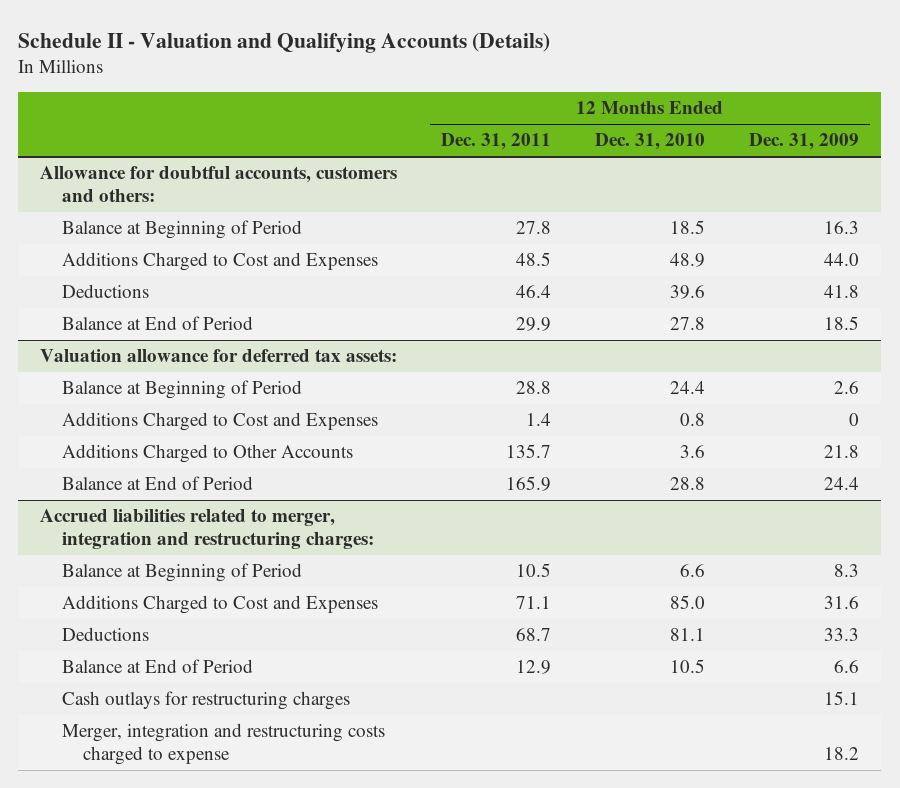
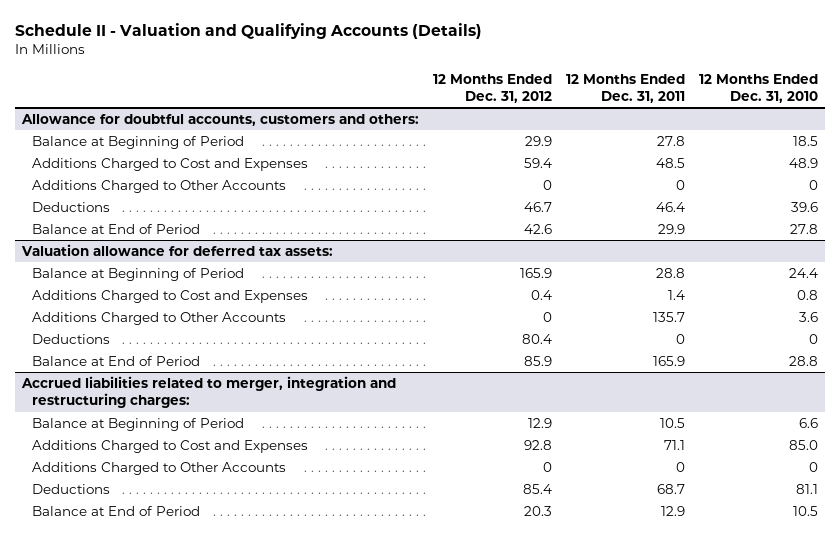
[749,133,860,151] Dec. 31, 2009 -> none
none -> [432,73,552,103] 12 Months Ended Dec. 31, 2012
none -> [32,179,287,193] Additions Charged to Other Accounts
none -> [32,333,111,344] Deductions
none -> [32,461,287,475] Additions Charged to Other Accounts
[61,691,350,711] Cash outlays for restructuring charges -> none
[61,723,385,766] Merger, integration and restructuring costs charged to expense -> none

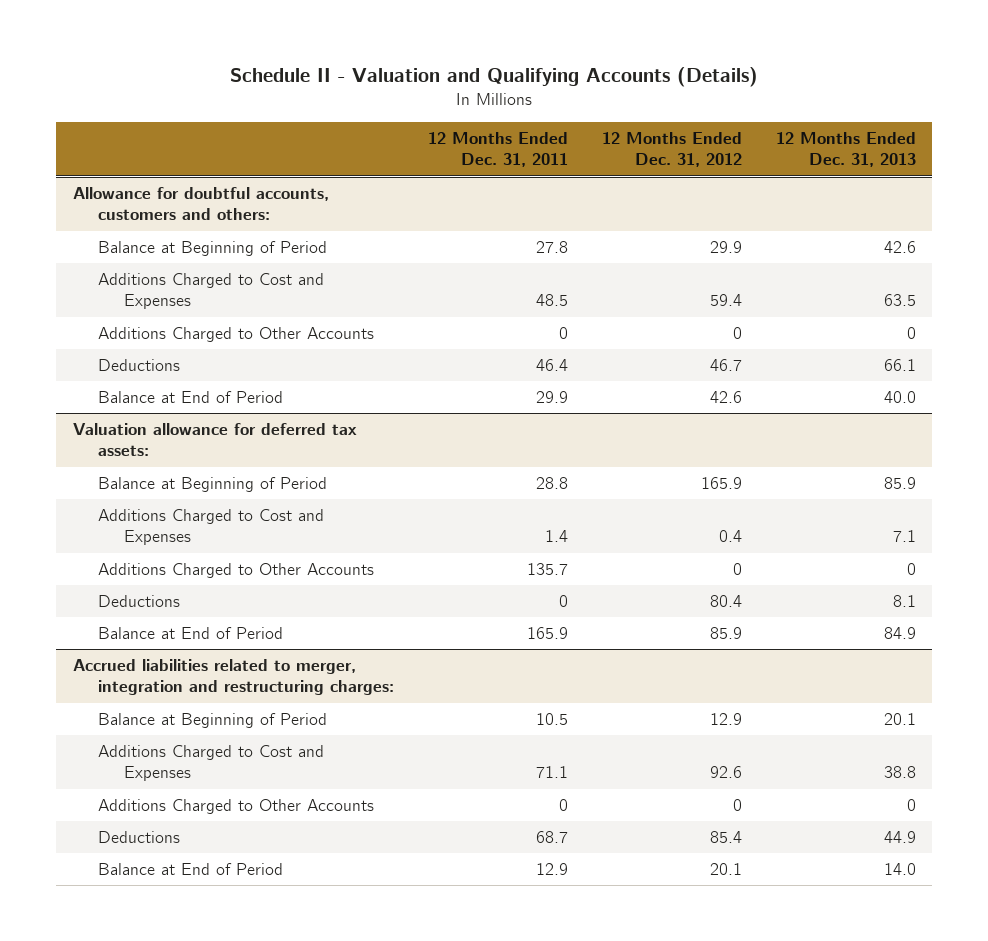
[698,73,818,103] 12 Months Ended Dec. 31, 2010 -> none
none -> [775,131,916,168] 12 Months Ended Dec. 31, 2013
[523,439,552,450] 92.8 -> [709,766,742,779] 92.6
[523,505,552,516] 20.3 -> [709,863,742,876] 20.1

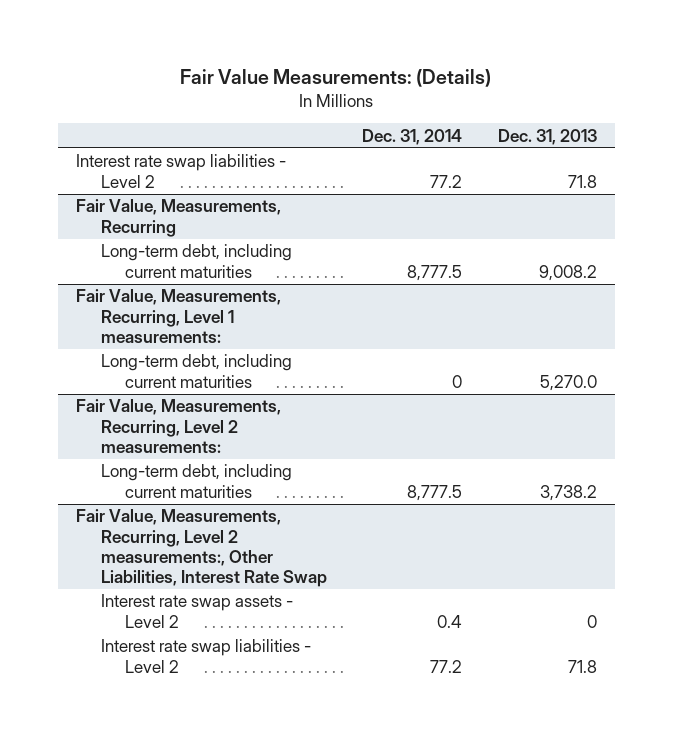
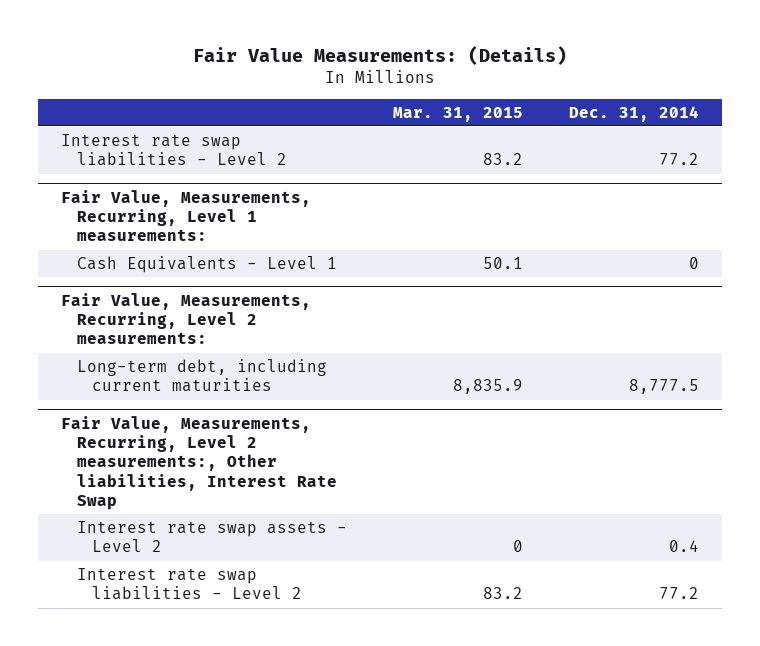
[498,128,598,145] Dec. 31, 2013 -> none
none -> [392,106,523,122] Mar. 31, 2015
[75,199,281,237] Fair Value, Measurements, Recurring -> none
[100,244,292,278] Long-term debt, including current maturities -> none
[100,354,292,388] Long-term debt, including current maturities -> none
none -> [76,256,337,274] Cash Equivalents - Level 1
[75,509,327,588] Fair Value, Measurements, Recurring, Level 2 measurements:, Other Liabilities, Interest Rate Swap -> [60,415,337,510] Fair Value, Measurements, Recurring, Level 2 measurements:, Other liabilities, Interest Rate Swap

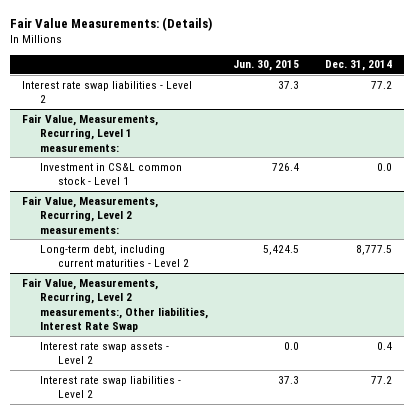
[392,106,523,122] Mar. 31, 2015 -> none
none -> [233,60,300,72] Jun. 30, 2015
[76,256,337,274] Cash Equivalents - Level 1 -> none
none -> [40,162,183,186] Investment in CS&L common stock - Level 1
[76,359,327,393] Long-term debt, including current maturities -> [40,244,190,268] Long-term debt, including current maturities - Level 2

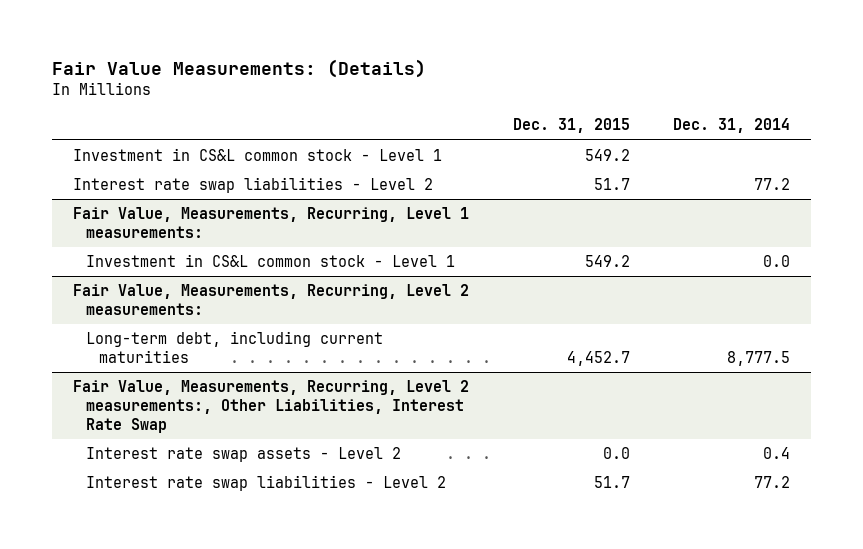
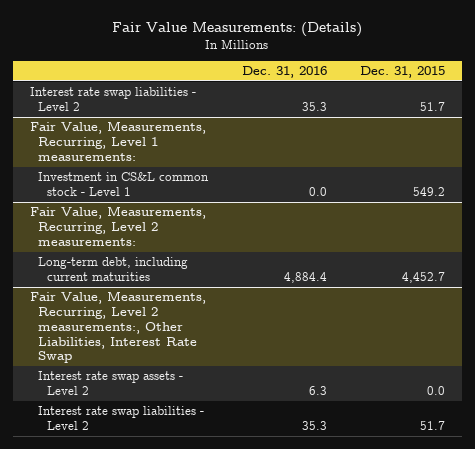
[672,118,790,134] Dec. 31, 2014 -> none
none -> [241,66,327,79] Dec. 31, 2016
[73,148,443,162] Investment in CS&L common stock - Level 1 -> none

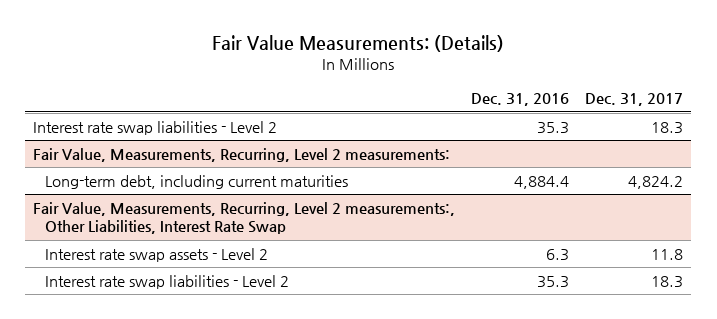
[360,66,446,79] Dec. 31, 2015 -> none
none -> [585,93,684,107] Dec. 31, 2017
[29,121,206,161] Fair Value, Measurements, Recurring, Level 1 measurements: -> none
[38,172,210,197] Investment in CS&L common stock - Level 1 -> none

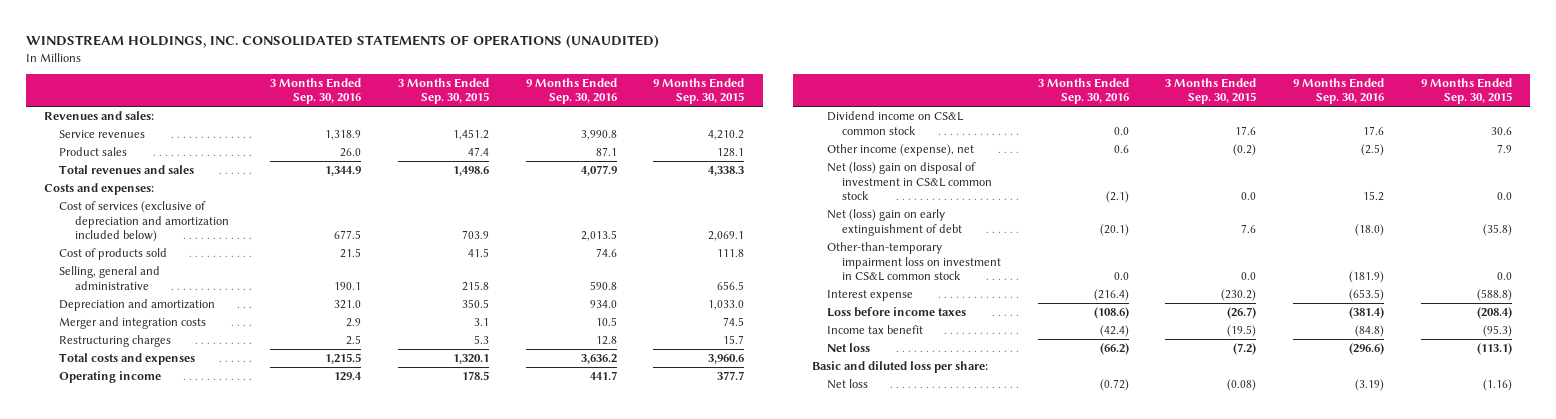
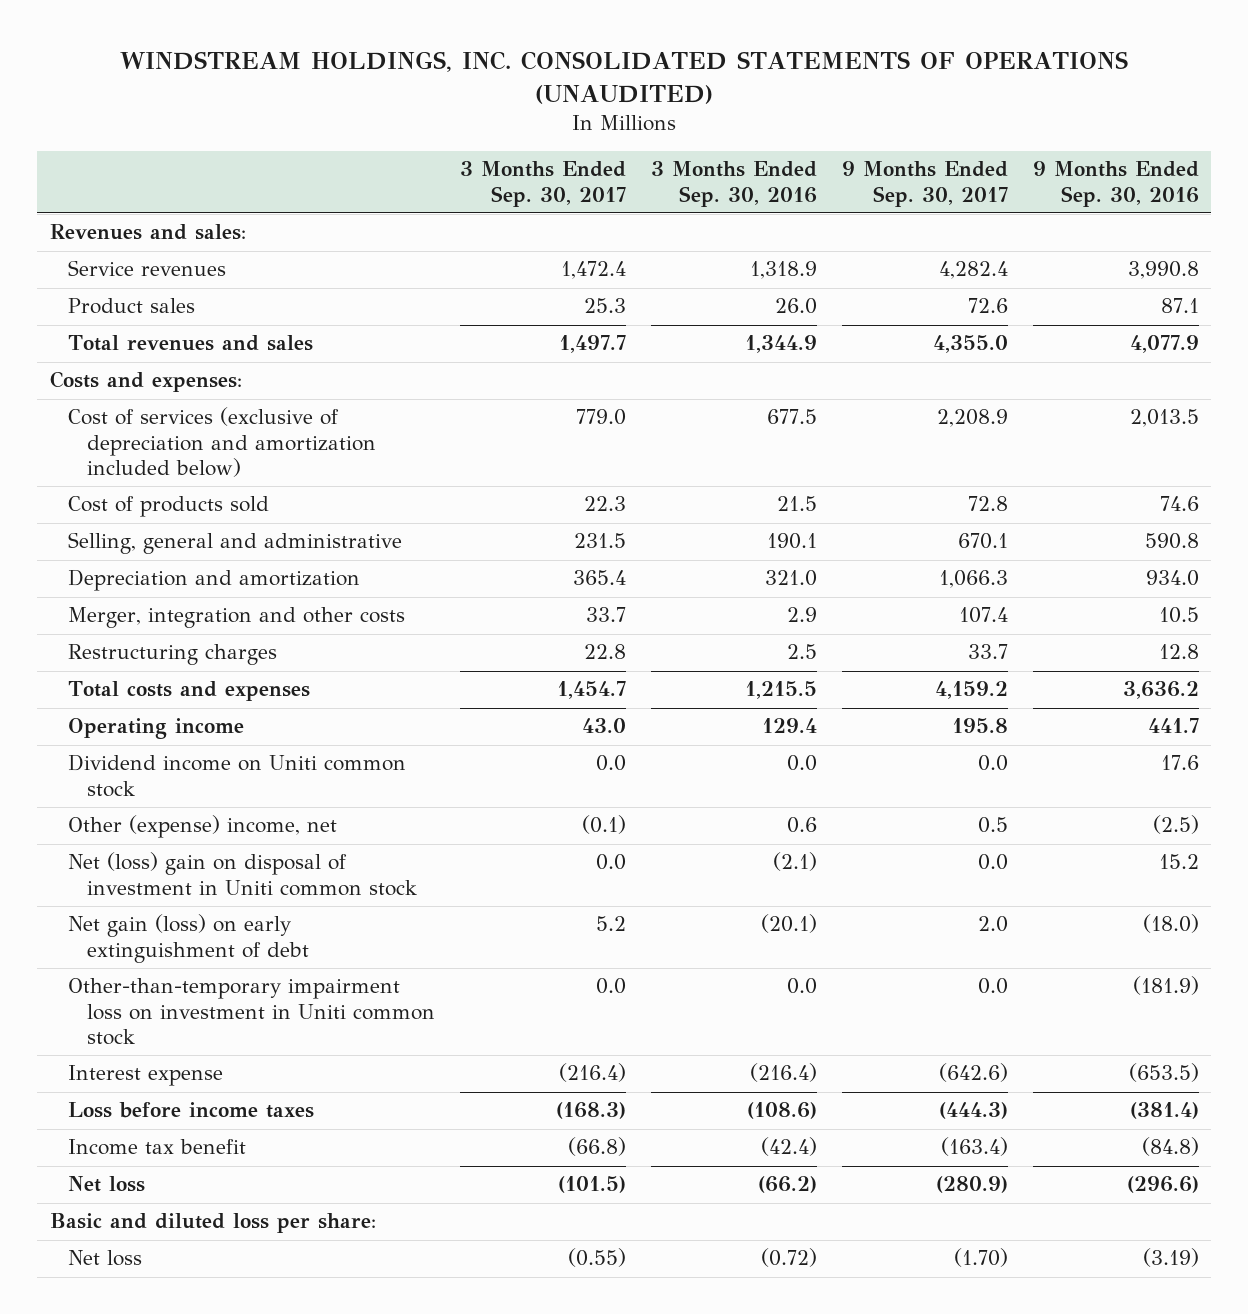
[397,77,489,105] 3 Months Ended Sep. 30, 2015 -> none
[653,77,745,105] 9 Months Ended Sep. 30, 2015 -> none
none -> [459,161,626,207] 3 Months Ended Sep. 30, 2017
none -> [841,161,1008,207] 9 Months Ended Sep. 30, 2017
[59,317,207,330] Merger and integration costs -> [68,607,406,629] Merger, integration and other costs
[826,111,964,135] Dividend income on CS&L common stock -> [68,754,407,797] Dividend income on Uniti common stock
[826,144,974,157] Other income (expense), net -> [68,815,338,839] Other (expense) income, net
[826,162,993,200] Net (loss) gain on disposal of investment in CS&L common stock -> [68,852,417,896] Net (loss) gain on disposal of investment in Uniti common stock
[826,209,963,236] Net (loss) gain on early extinguishment of debt -> [68,914,309,963] Net gain (loss) on early extinguishment of debt
[826,242,1002,281] Other-than-temporary impairment loss on investment in CS&L common stock -> [68,978,435,1045] Other-than-temporary impairment loss on investment in Uniti common stock

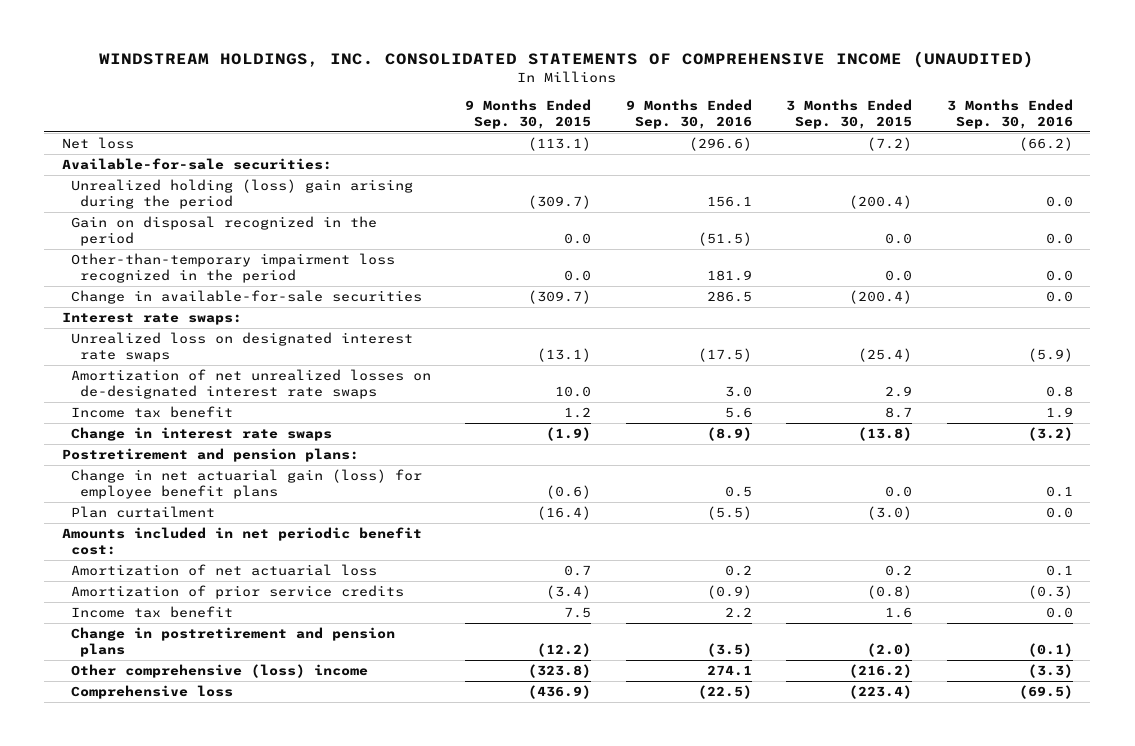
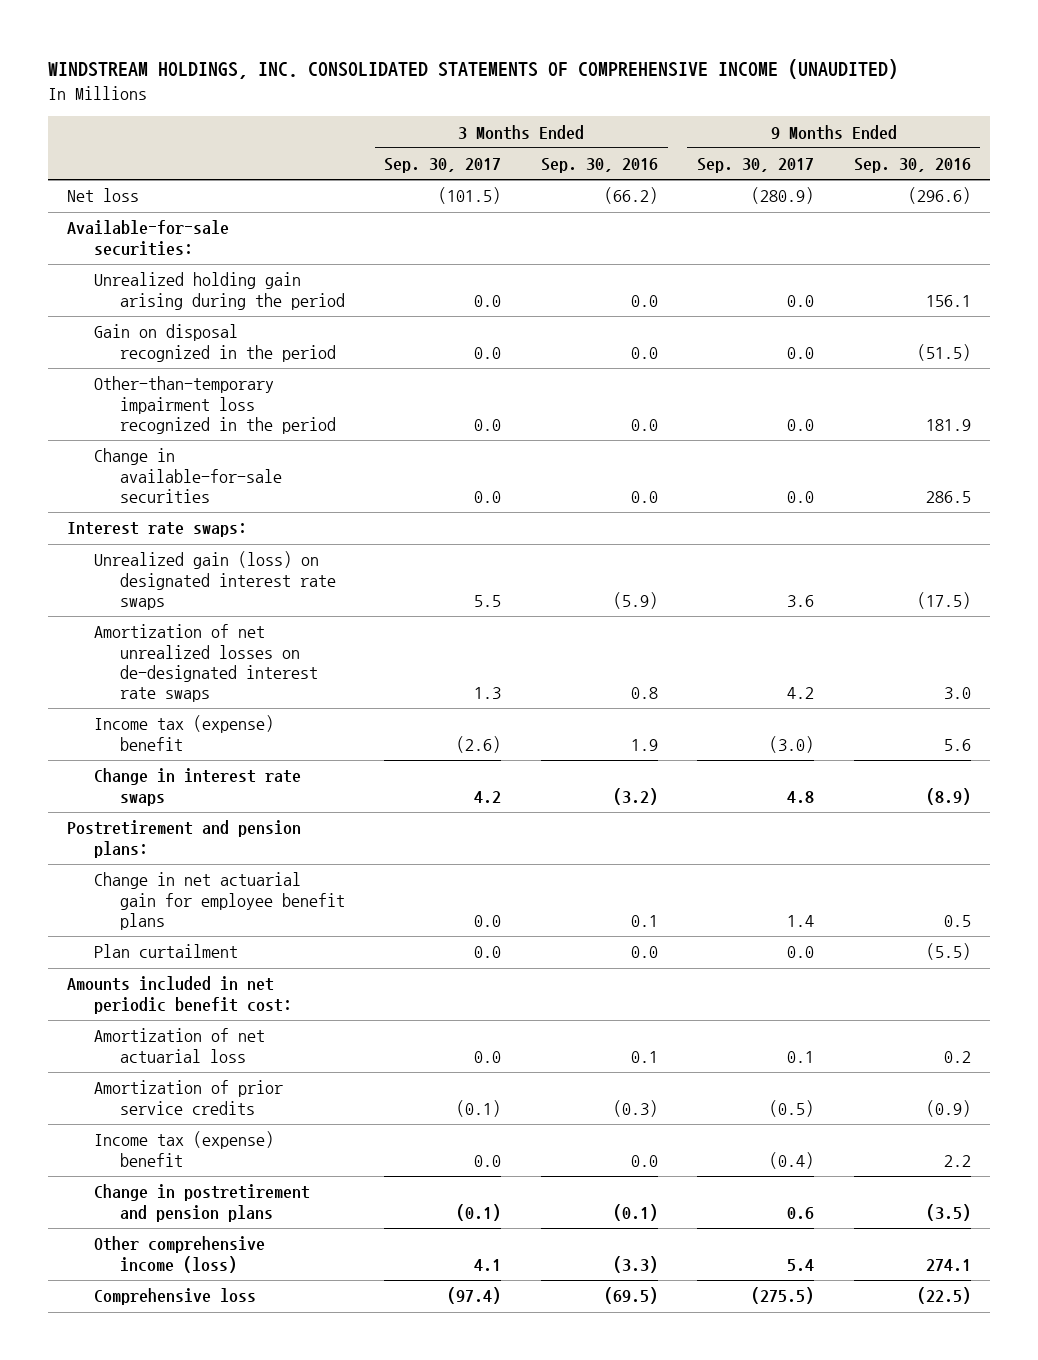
[465,98,592,129] 9 Months Ended Sep. 30, 2015 -> none
[786,98,913,129] 3 Months Ended Sep. 30, 2015 -> none
none -> [384,158,502,174] Sep. 30, 2017
none -> [697,158,815,174] Sep. 30, 2017
[70,178,413,209] Unrealized holding (loss) gain arising during the period -> [93,272,346,310] Unrealized holding gain arising during the period
[70,331,413,362] Unrealized loss on designated interest rate swaps -> [93,551,337,610] Unrealized gain (loss) on designated interest rate swaps
[70,405,233,418] Income tax benefit -> [93,715,274,751] Income tax (expense) benefit
[70,468,422,499] Change in net actuarial gain (loss) for employee benefit plans -> [93,872,346,930] Change in net actuarial gain for employee benefit plans
[70,605,233,618] Income tax benefit -> [93,1131,274,1167] Income tax (expense) benefit
[70,663,368,678] Other comprehensive (loss) income -> [93,1236,265,1273] Other comprehensive income (loss)

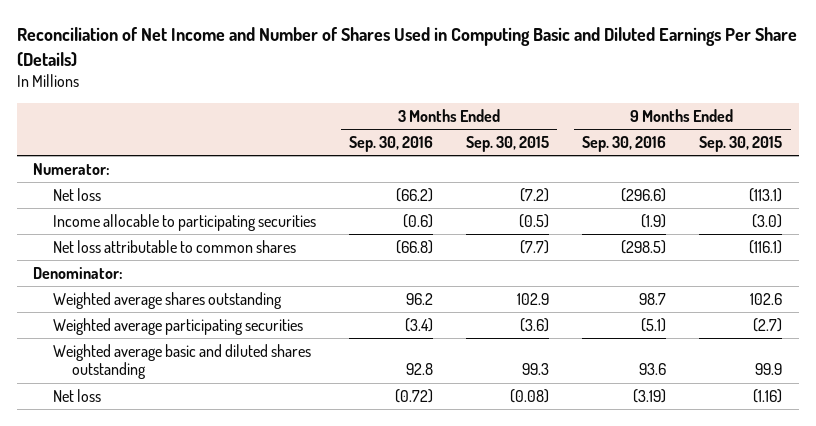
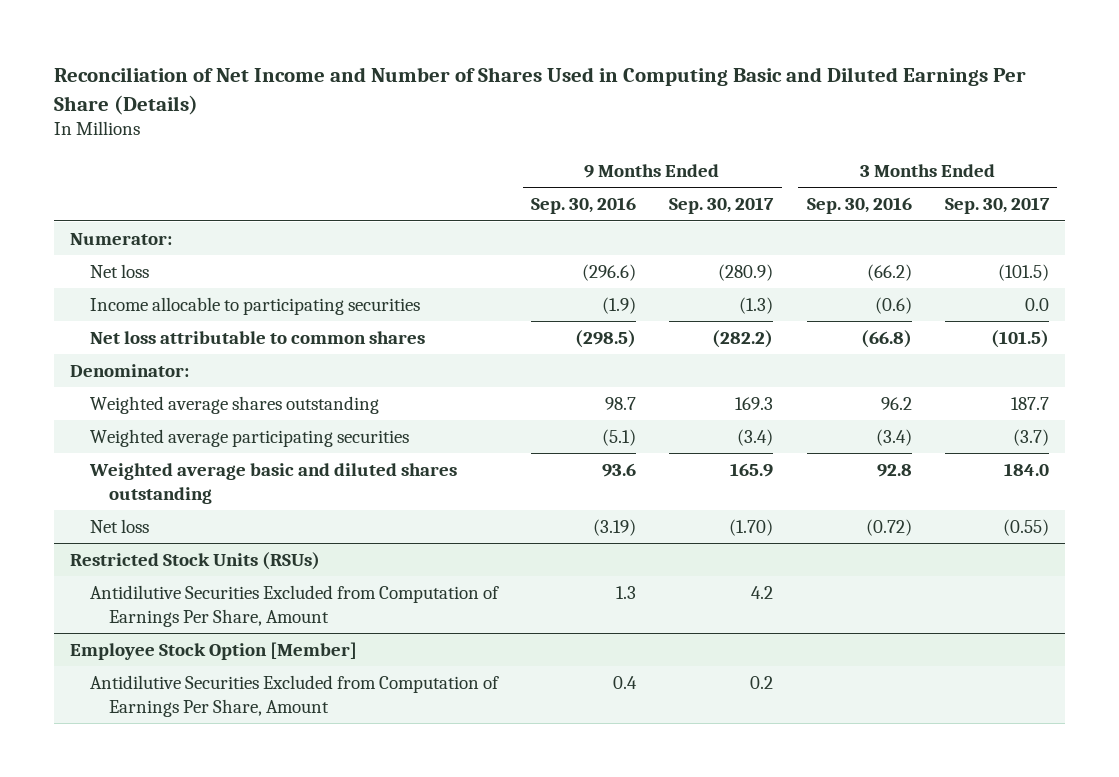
[465,136,549,153] Sep. 30, 2015 -> none
[699,136,783,153] Sep. 30, 2015 -> none
none -> [669,197,775,215] Sep. 30, 2017
none -> [944,197,1050,215] Sep. 30, 2017
none -> [70,551,321,570] Restricted Stock Units (RSUs)
none -> [89,584,499,627] Antidilutive Securities Excluded from Computation of Earnings Per Share, Amount
none -> [70,641,358,660] Employee Stock Option [Member]
none -> [89,674,499,717] Antidilutive Securities Excluded from Computation of Earnings Per Share, Amount

